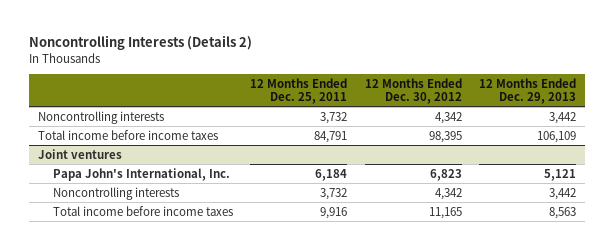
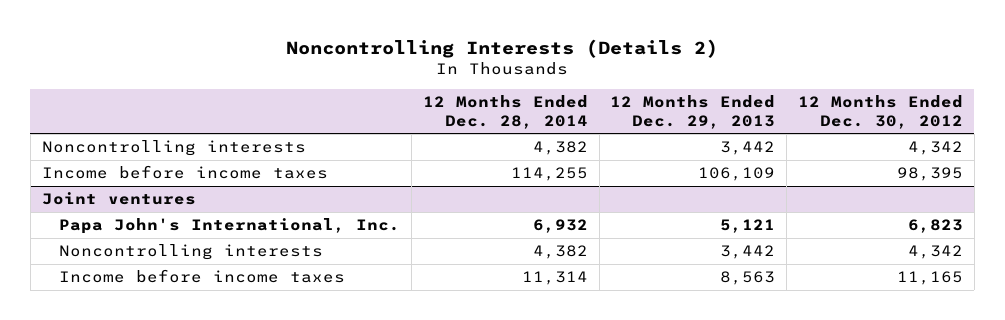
[250,77,348,105] 12 Months Ended Dec. 25, 2011 -> none
none -> [422,95,588,129] 12 Months Ended Dec. 28, 2014
[38,129,219,140] Total income before income taxes -> [41,165,328,180] Income before income taxes
[53,205,234,216] Total income before income taxes -> [59,269,346,284] Income before income taxes

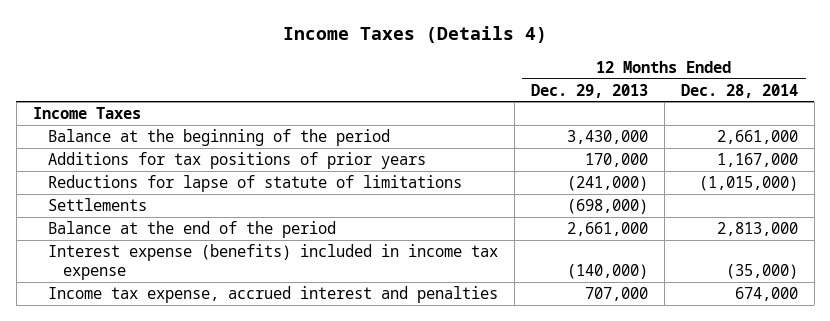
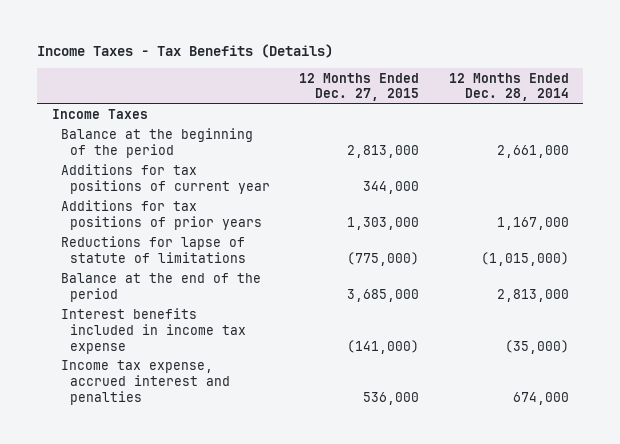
[283,26,548,44] Income Taxes (Details 4) -> [36,44,333,59] Income Taxes - Tax Benefits (Details)
[530,83,648,98] Dec. 29, 2013 -> none
none -> [299,72,420,102] 12 Months Ended Dec. 27, 2015
none -> [60,164,271,195] Additions for tax positions of current year
[47,197,147,211] Settlements -> none
[47,243,498,280] Interest expense (benefits) included in income tax expense -> [60,308,247,354] Interest benefits included in income tax expense

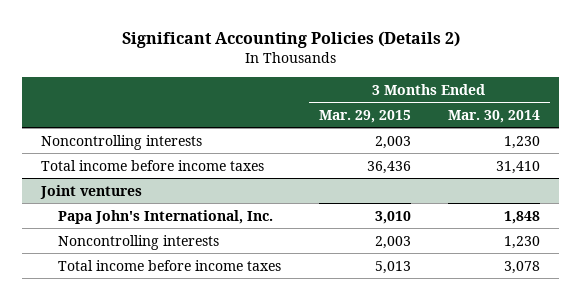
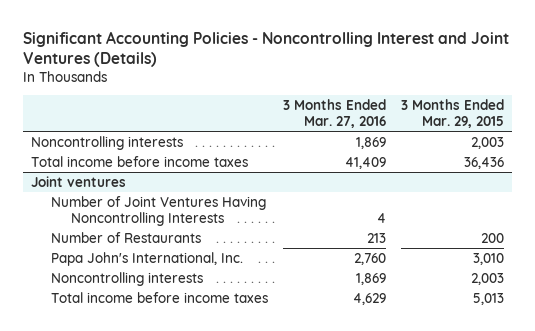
[121,31,460,49] Significant Accounting Policies (Details 2) -> [23,30,510,68] Significant Accounting Policies - Noncontrolling Interest and Joint Ventures (Details)
[448,109,541,123] Mar. 30, 2014 -> none
none -> [282,99,386,129] 3 Months Ended Mar. 27, 2016
none -> [50,195,266,226] Number of Joint Ventures Having Noncontrolling Interests
none -> [50,231,201,243] Number of Restaurants

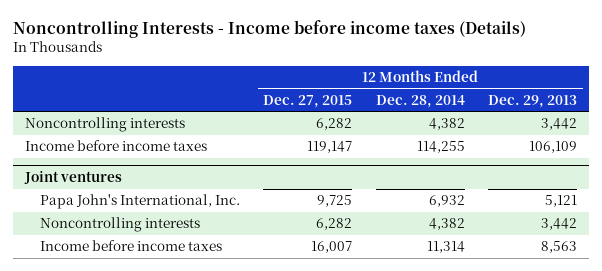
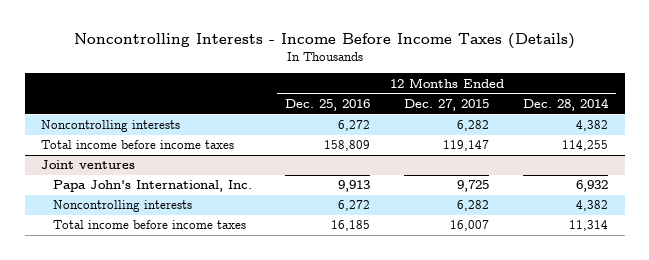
[13,20,527,39] Noncontrolling Interests - Income before income taxes (Details) -> [73,32,575,49] Noncontrolling Interests - Income Before Income Taxes (Details)
[487,94,577,108] Dec. 29, 2013 -> none
none -> [285,98,371,111] Dec. 25, 2016
[24,140,207,152] Income before income taxes -> [41,140,235,150] Total income before income taxes
[40,240,223,252] Income before income taxes -> [52,220,246,230] Total income before income taxes

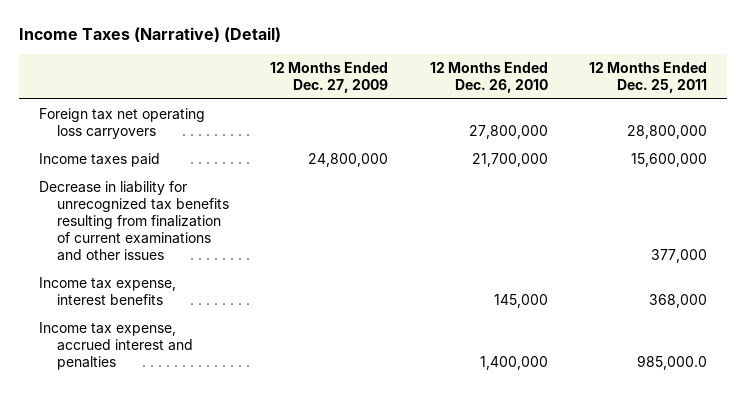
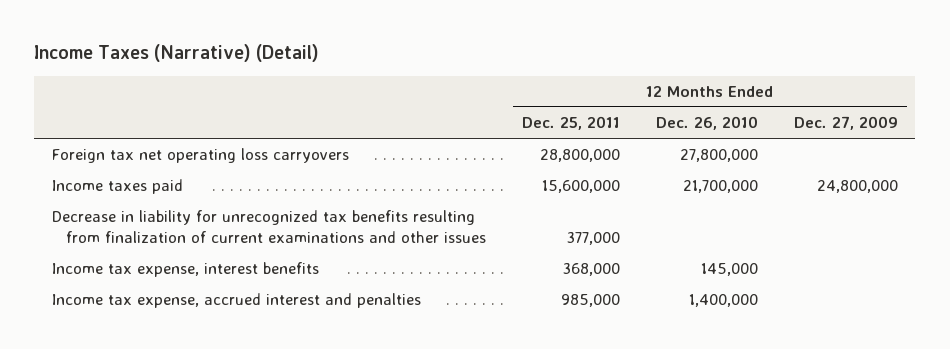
[636,354,707,370] 985,000.0 -> [560,294,620,308] 985,000

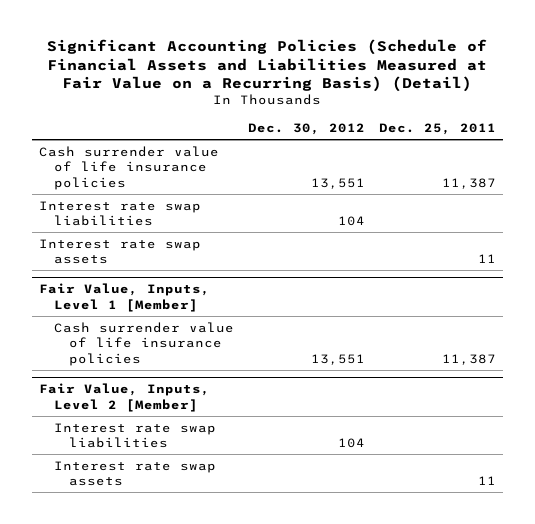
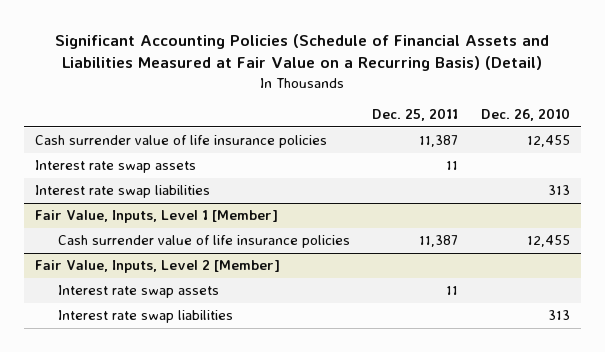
[248,122,366,135] Dec. 30, 2012 -> none
none -> [480,108,570,122] Dec. 26, 2010
[39,200,202,227] Interest rate swap liabilities -> [35,185,211,199] Interest rate swap liabilities
[54,422,217,449] Interest rate swap liabilities -> [57,310,233,324] Interest rate swap liabilities

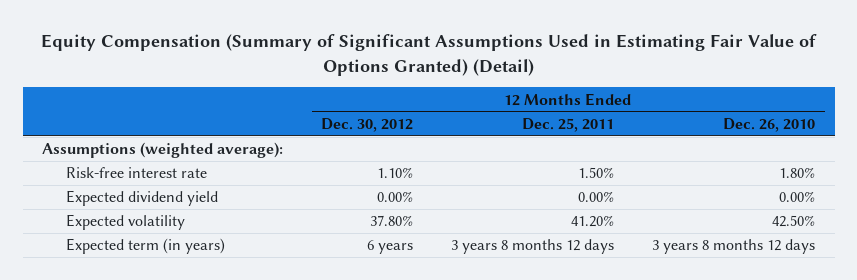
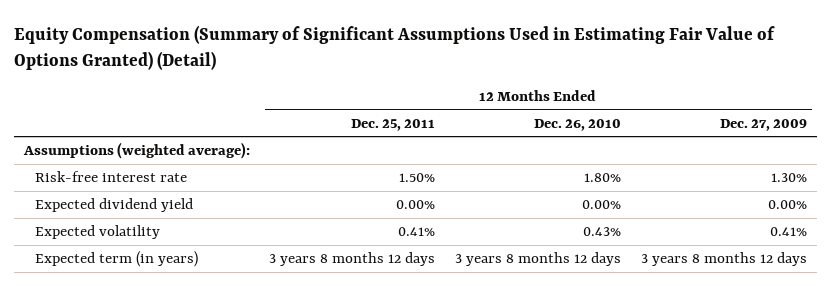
[321,117,414,132] Dec. 30, 2012 -> none
none -> [720,118,808,131] Dec. 27, 2009
[571,215,615,228] 41.20% -> [398,227,436,237] 0.41%
[772,215,816,228] 42.50% -> [583,227,622,237] 0.43%

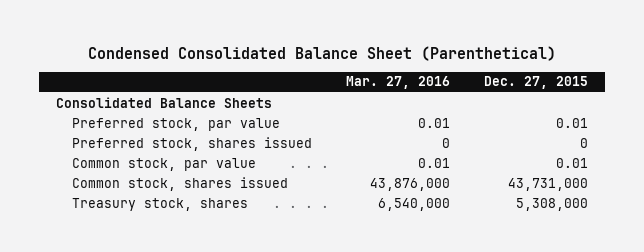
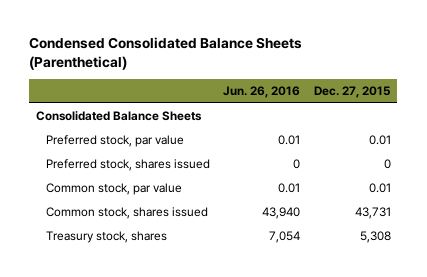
[88,45,557,61] Condensed Consolidated Balance Sheet (Parenthetical) -> [29,37,303,71] Condensed Consolidated Balance Sheets (Parenthetical)
[345,76,450,90] Mar. 27, 2016 -> none
none -> [223,86,301,99] Jun. 26, 2016
[507,177,588,191] 43,731,000 -> [354,207,391,220] 43,731
[515,197,588,211] 5,308,000 -> [359,231,391,244] 5,308

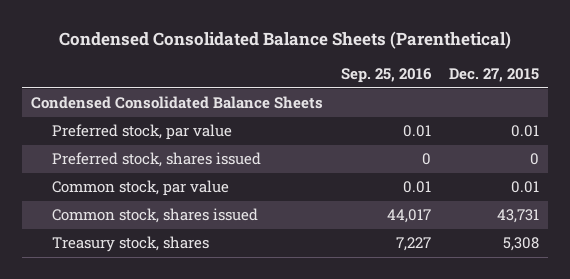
[223,86,301,99] Jun. 26, 2016 -> none
none -> [340,68,432,84] Sep. 25, 2016
[36,111,203,122] Consolidated Balance Sheets -> [30,96,323,110] Condensed Consolidated Balance Sheets

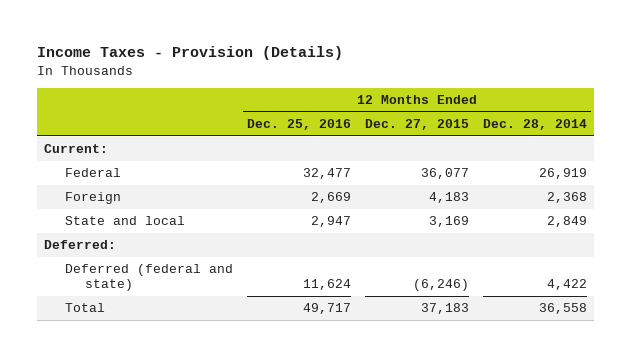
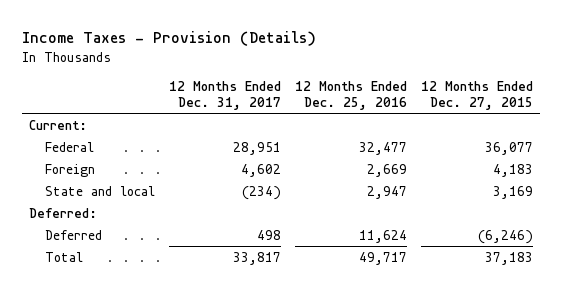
[483,119,588,131] Dec. 28, 2014 -> none
none -> [169,80,282,111] 12 Months Ended Dec. 31, 2017
[64,264,233,292] Deferred (federal and state) -> [45,229,103,240] Deferred

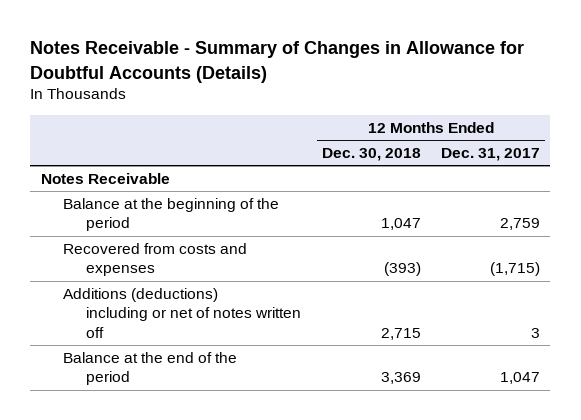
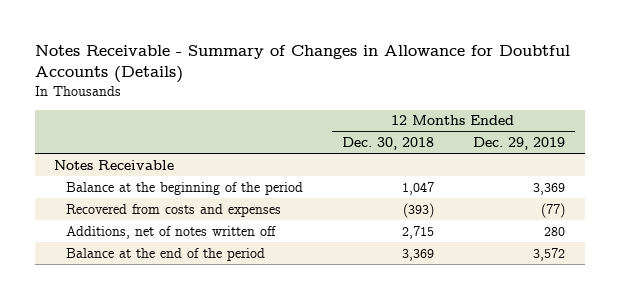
[441,147,541,161] Dec. 31, 2017 -> none
none -> [473,137,566,151] Dec. 29, 2019
[63,287,302,339] Additions (deductions) including or net of notes written off -> [65,225,276,239] Additions, net of notes written off

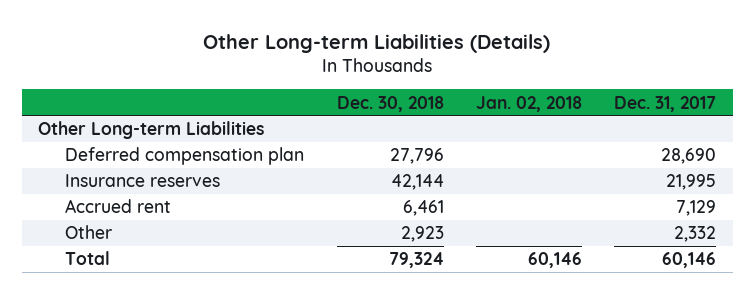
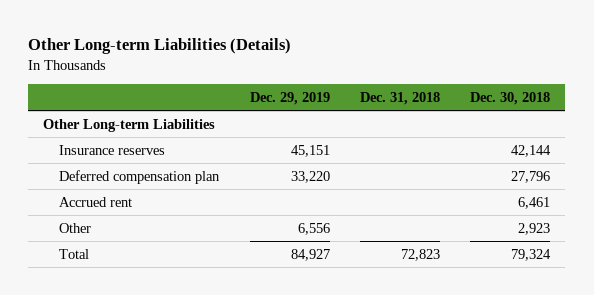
[476,95,583,112] Jan. 02, 2018 -> none
[614,95,717,112] Dec. 31, 2017 -> none
none -> [249,91,330,105] Dec. 29, 2019
none -> [359,91,440,105] Dec. 31, 2018
[65,147,305,166] Deferred compensation plan -> [59,169,221,184] Deferred compensation plan

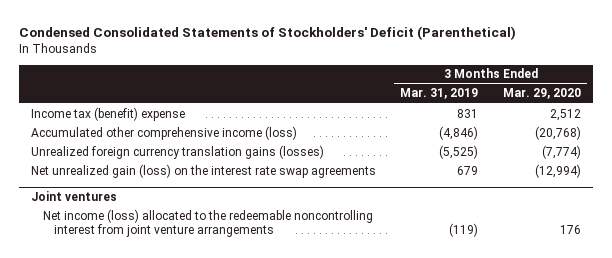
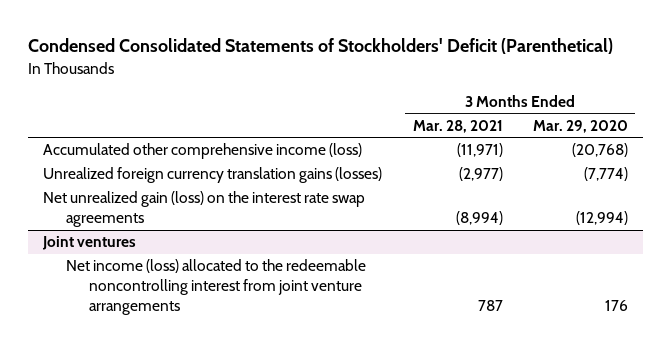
[400,88,479,100] Mar. 31, 2019 -> none
none -> [412,119,503,133] Mar. 28, 2021
[30,106,185,121] Income tax (benefit) expense -> none

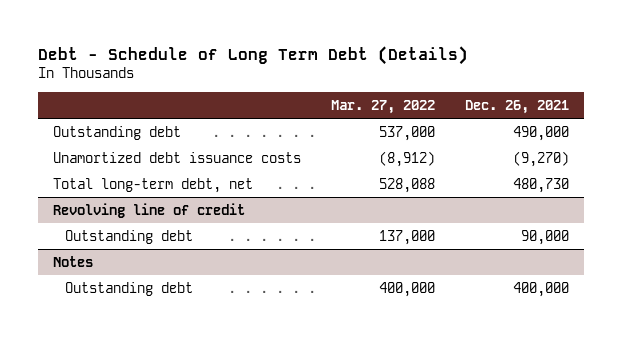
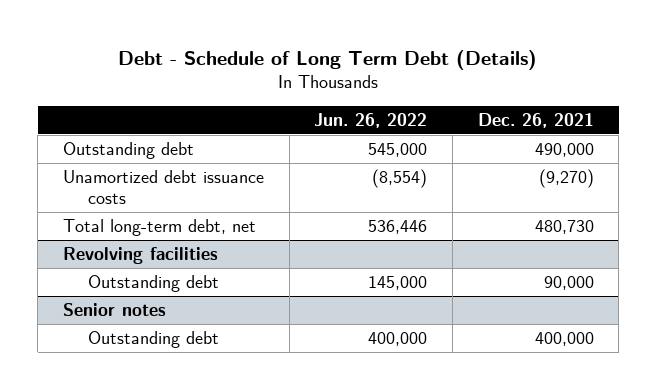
[330,100,435,115] Mar. 27, 2022 -> none
none -> [314,112,428,128] Jun. 26, 2022
[52,202,245,218] Revolving line of credit -> [62,247,218,265] Revolving facilities
[52,255,93,267] Notes -> [62,303,166,317] Senior notes

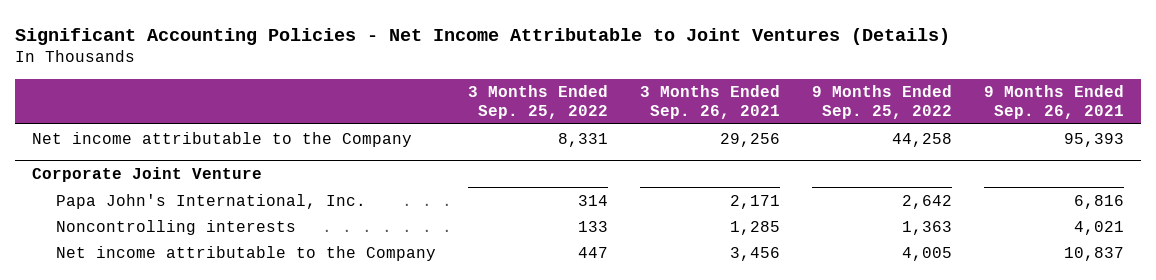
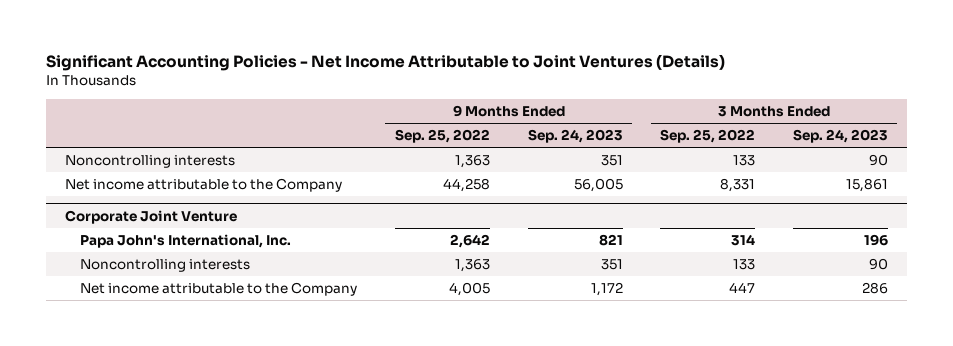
[639,85,780,120] 3 Months Ended Sep. 26, 2021 -> none
[984,85,1125,120] 9 Months Ended Sep. 26, 2021 -> none
none -> [527,129,623,144] Sep. 24, 2023
none -> [793,129,889,144] Sep. 24, 2023
none -> [64,155,235,169] Noncontrolling interests

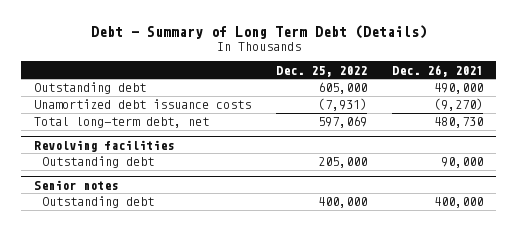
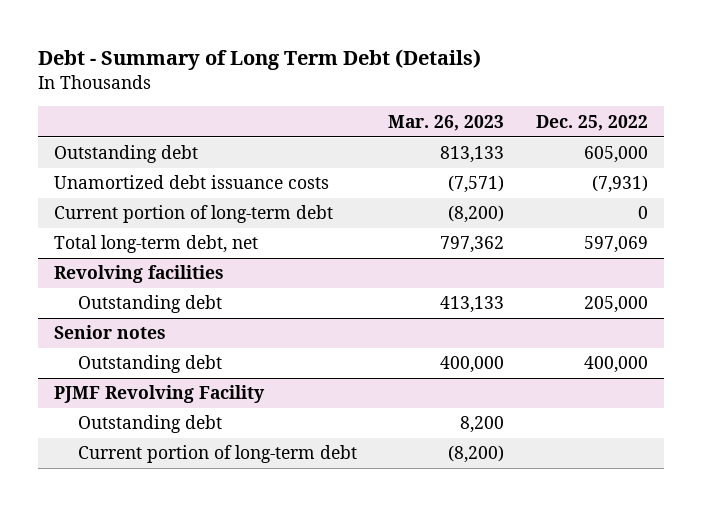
[392,64,484,77] Dec. 26, 2021 -> none
none -> [388,114,505,131] Mar. 26, 2023
none -> [54,205,334,224] Current portion of long-term debt
none -> [54,385,266,404] PJMF Revolving Facility
none -> [77,415,222,434] Outstanding debt
none -> [77,445,357,464] Current portion of long-term debt

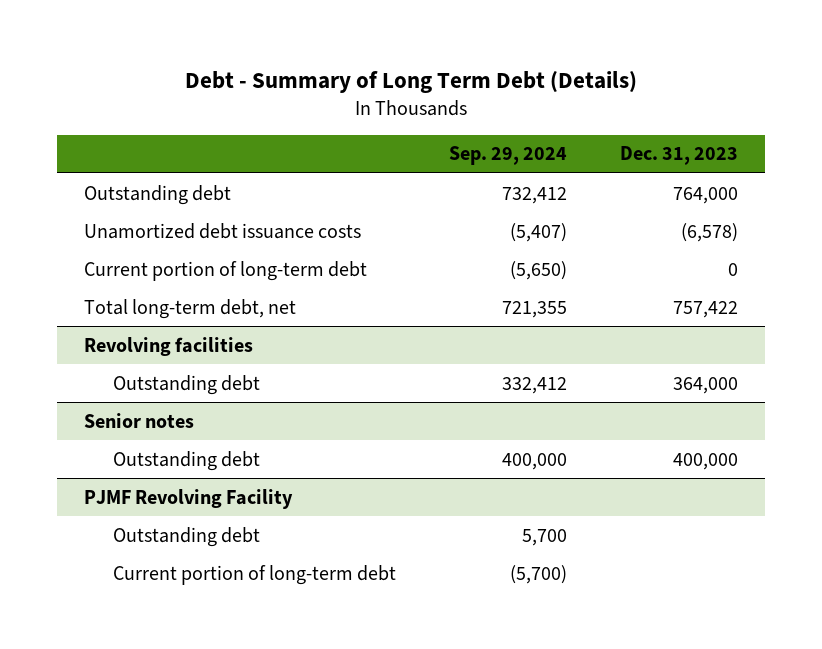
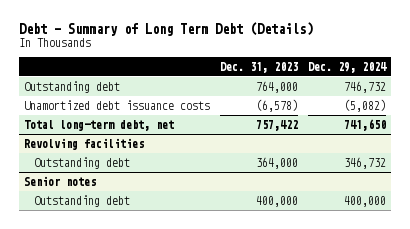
[449,146,568,166] Sep. 29, 2024 -> none
none -> [307,61,387,73] Dec. 29, 2024
[83,260,367,281] Current portion of long-term debt -> none
[83,488,293,509] PJMF Revolving Facility -> none
[113,526,261,547] Outstanding debt -> none
[113,564,397,585] Current portion of long-term debt -> none

